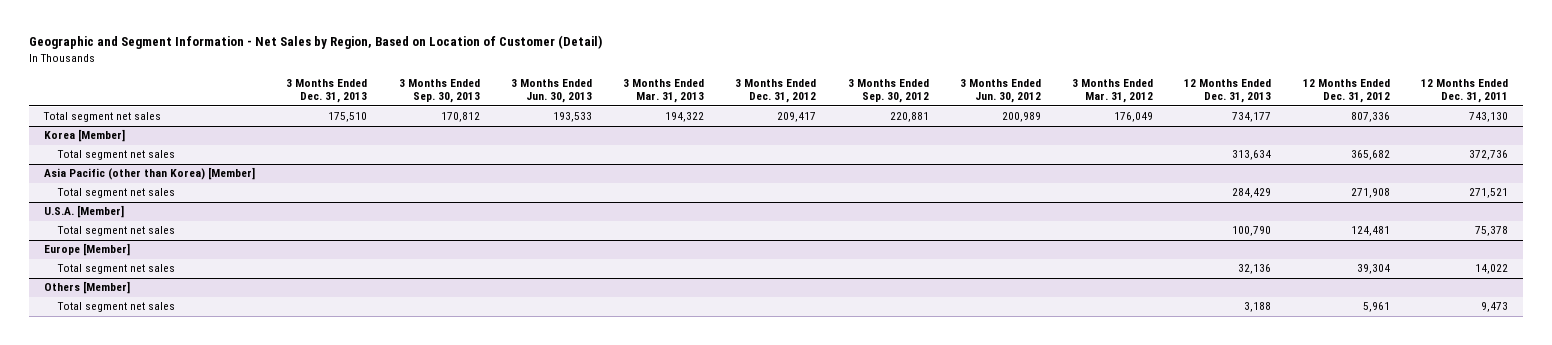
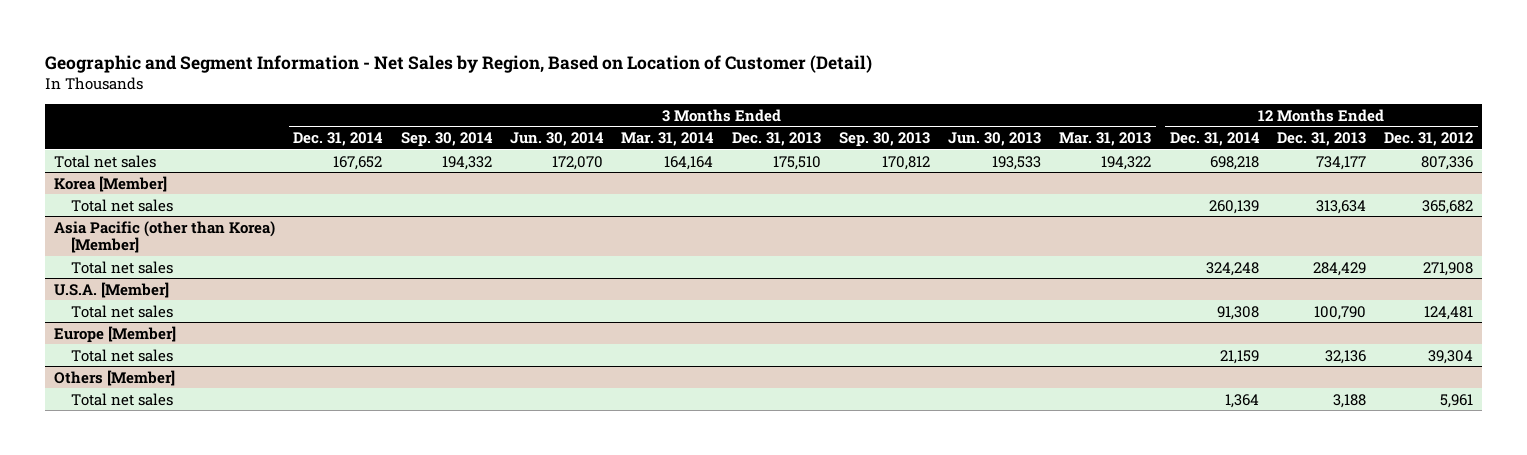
[735,78,817,104] 3 Months Ended Dec. 31, 2012 -> none
[847,78,929,104] 3 Months Ended Sep. 30, 2012 -> none
[959,78,1041,104] 3 Months Ended Jun. 30, 2012 -> none
[1072,78,1154,104] 3 Months Ended Mar. 31, 2012 -> none
[1420,78,1508,104] 12 Months Ended Dec. 31, 2011 -> none
none -> [293,132,384,147] Dec. 31, 2014
none -> [400,132,493,148] Sep. 30, 2014
none -> [510,132,605,147] Jun. 30, 2014
none -> [621,132,715,147] Mar. 31, 2014
none -> [1169,132,1260,147] Dec. 31, 2014
[43,112,162,123] Total segment net sales -> [54,154,157,168] Total net sales
[56,150,175,161] Total segment net sales -> [70,198,173,212] Total net sales
[56,188,175,199] Total segment net sales -> [70,260,173,274] Total net sales
[56,226,175,237] Total segment net sales -> [70,304,173,318] Total net sales
[56,264,175,275] Total segment net sales -> [70,348,173,362] Total net sales
[56,302,175,313] Total segment net sales -> [70,392,173,406] Total net sales

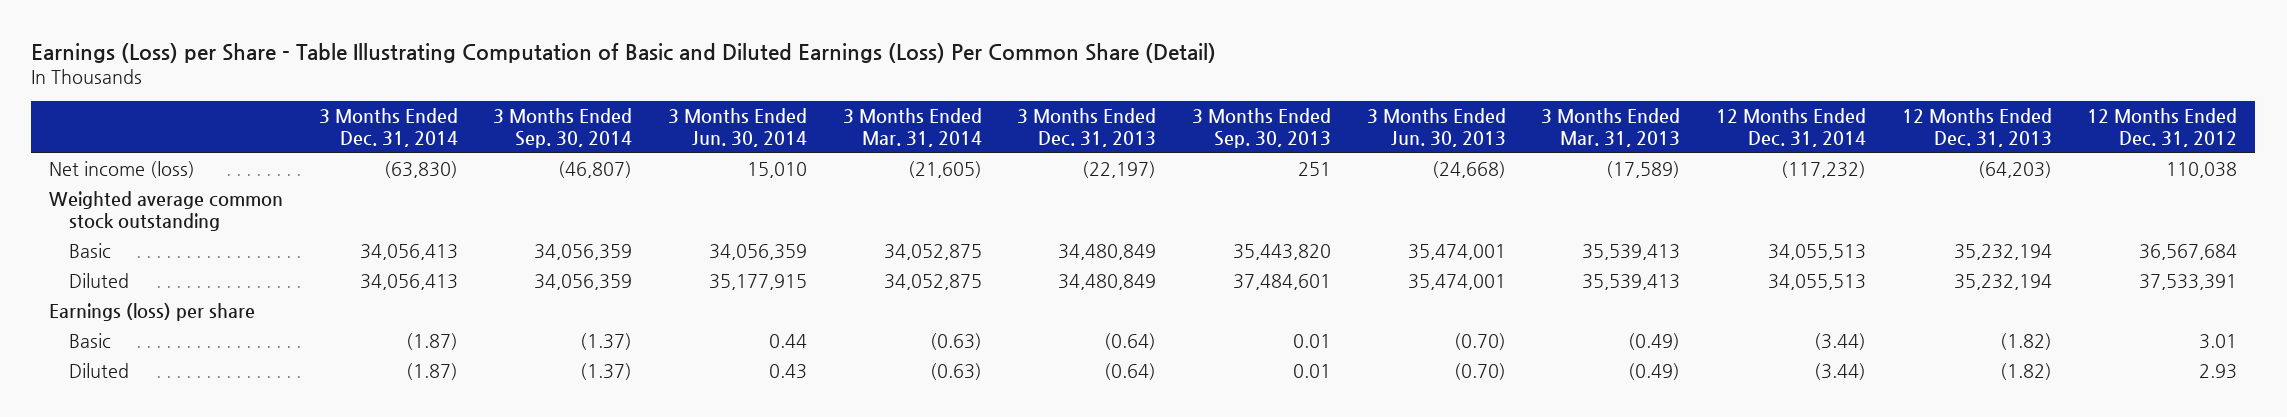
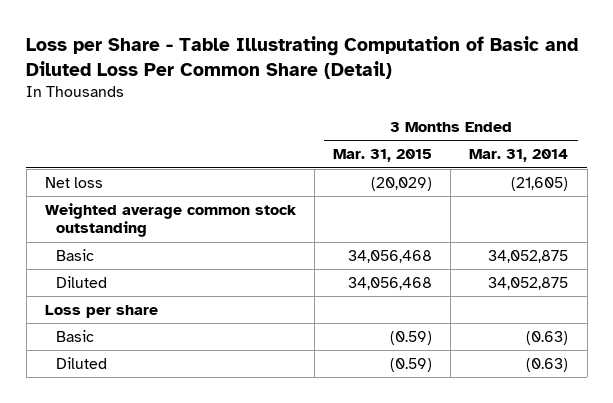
[31,42,1217,63] Earnings (Loss) per Share - Table Illustrating Computation of Basic and Diluted Earnings (Loss) Per Common Share (Detail) -> [26,36,579,79] Loss per Share - Table Illustrating Computation of Basic and Diluted Loss Per Common Share (Detail)
[318,108,458,147] 3 Months Ended Dec. 31, 2014 -> none
[493,108,633,148] 3 Months Ended Sep. 30, 2014 -> none
[668,108,808,147] 3 Months Ended Jun. 30, 2014 -> none
[1017,108,1157,147] 3 Months Ended Dec. 31, 2013 -> none
[1192,108,1332,148] 3 Months Ended Sep. 30, 2013 -> none
[1366,108,1506,147] 3 Months Ended Jun. 30, 2013 -> none
[1541,108,1681,147] 3 Months Ended Mar. 31, 2013 -> none
[1716,108,1867,147] 12 Months Ended Dec. 31, 2014 -> none
[1901,108,2052,147] 12 Months Ended Dec. 31, 2013 -> none
[2087,108,2238,147] 12 Months Ended Dec. 31, 2012 -> none
none -> [333,149,433,163] Mar. 31, 2015
[49,161,196,179] Net income (loss) -> [45,177,104,189] Net loss
[49,303,256,322] Earnings (loss) per share -> [45,305,159,319] Loss per share

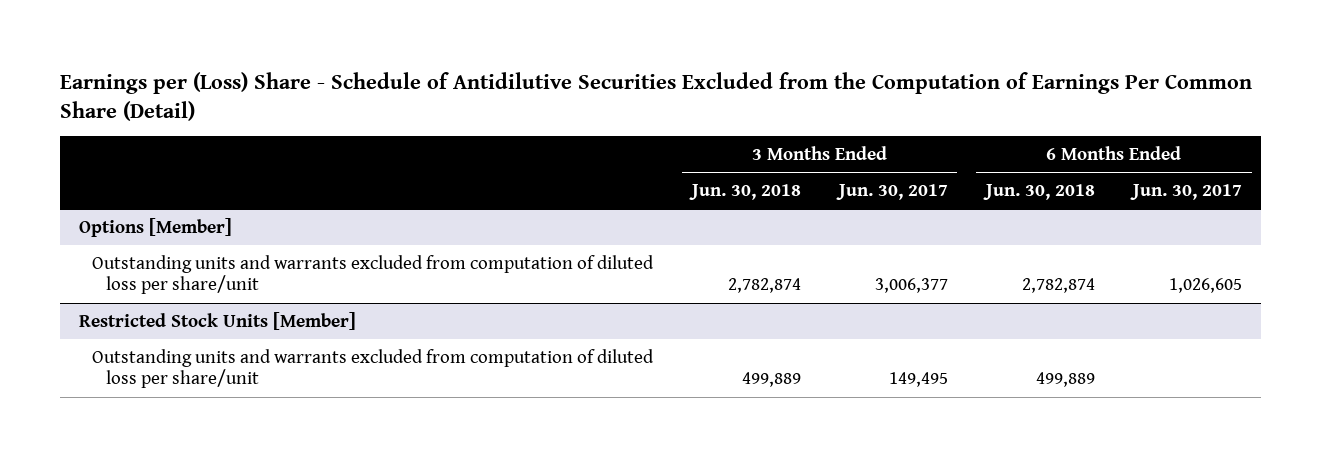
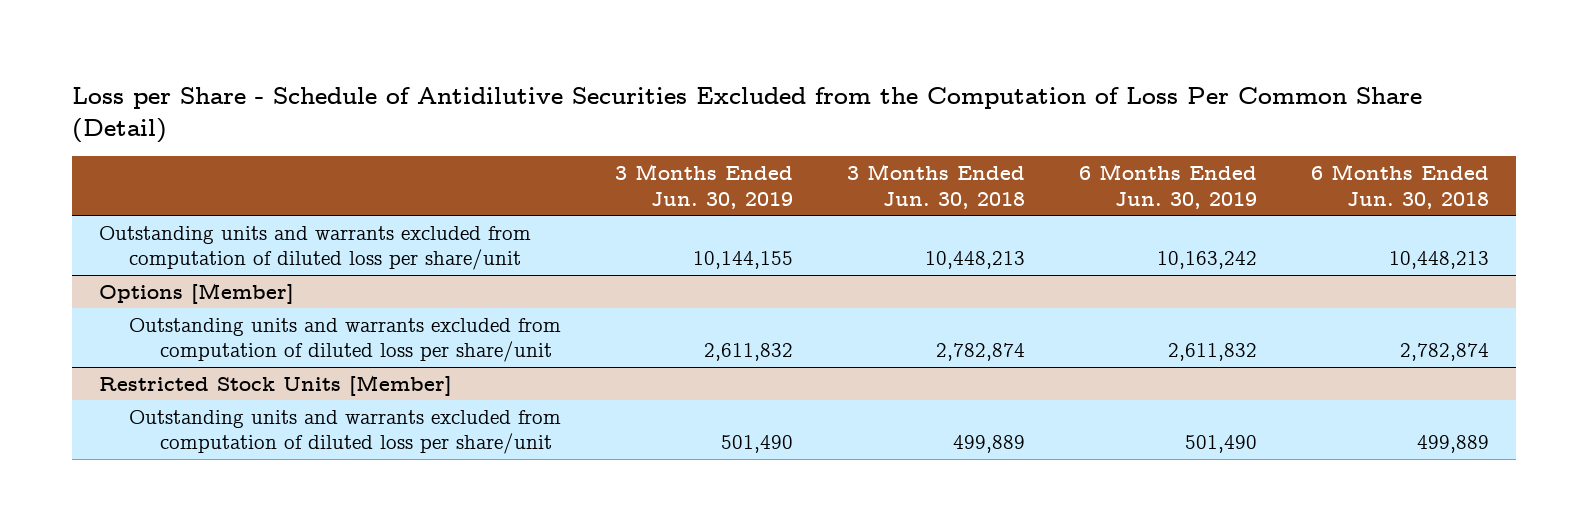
[59,71,1252,121] Earnings per (Loss) Share - Schedule of Antidilutive Securities Excluded from the Computation of Earnings Per Common Share (Detail) -> [71,86,1422,143] Loss per Share - Schedule of Antidilutive Securities Excluded from the Computation of Loss Per Common Share (Detail)
[835,183,948,200] Jun. 30, 2017 -> none
[1130,183,1243,200] Jun. 30, 2017 -> none
none -> [614,163,793,209] 3 Months Ended Jun. 30, 2019
none -> [1078,163,1257,209] 6 Months Ended Jun. 30, 2019
none -> [98,225,531,271] Outstanding units and warrants excluded from computation of diluted loss per share/unit

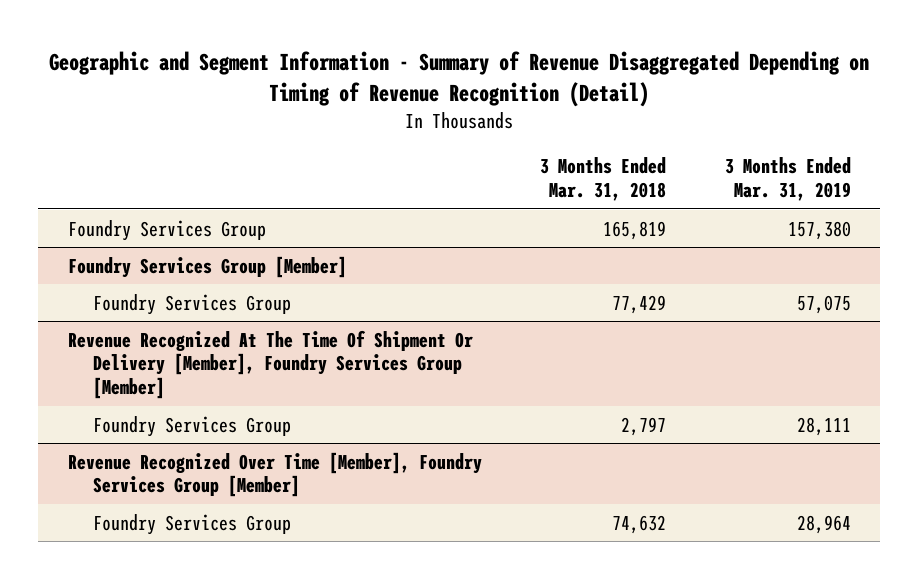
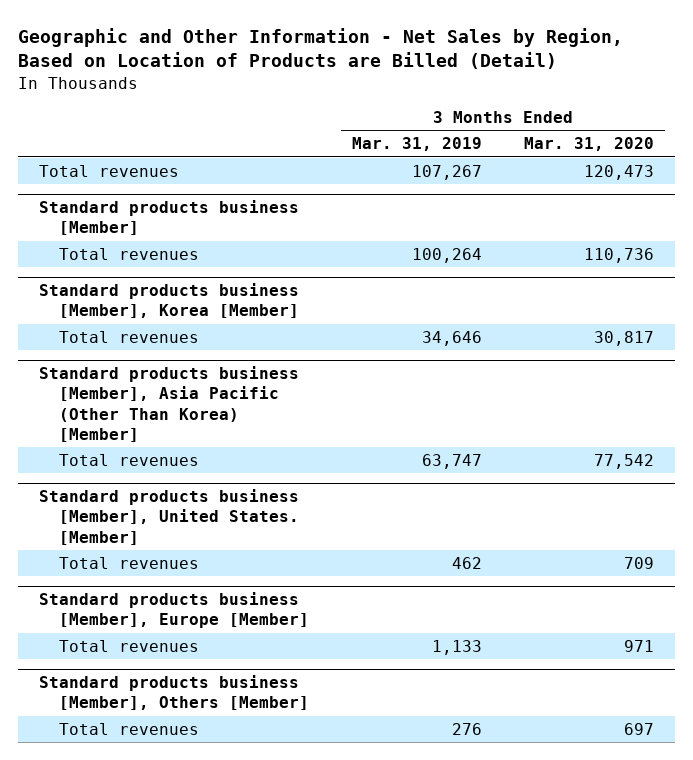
[49,50,870,107] Geographic and Segment Information - Summary of Revenue Disaggregated Depending on Timing of Revenue Recognition (Detail) -> [18,27,624,70] Geographic and Other Information - Net Sales by Region, Based on Location of Products are Billed (Detail)
[540,157,667,201] 3 Months Ended Mar. 31, 2018 -> none
none -> [523,137,654,152] Mar. 31, 2020
[67,219,266,241] Foundry Services Group -> none
[67,255,347,278] Foundry Services Group [Member] -> none
[93,293,292,315] Foundry Services Group -> none
[67,329,473,400] Revenue Recognized At The Time Of Shipment Or Delivery [Member], Foundry Services Group [Member] -> none
[93,415,292,437] Foundry Services Group -> none
[67,451,482,498] Revenue Recognized Over Time [Member], Foundry Services Group [Member] -> none
[93,513,292,535] Foundry Services Group -> none
none -> [39,164,180,177] Total revenues
none -> [39,200,300,236] Standard products business [Member]
none -> [59,247,200,260] Total revenues
none -> [39,283,300,319] Standard products business [Member], Korea [Member]
none -> [59,330,200,343] Total revenues
none -> [39,366,300,443] Standard products business [Member], Asia Pacific (Other Than Korea) [Member]
none -> [59,453,200,466] Total revenues
none -> [39,489,300,545] Standard products business [Member], United States. [Member]
none -> [59,556,200,569] Total revenues
none -> [39,592,310,629] Standard products business [Member], Europe [Member]
none -> [59,639,200,652] Total revenues
none -> [39,675,310,711] Standard products business [Member], Others [Member]
none -> [59,722,200,735] Total revenues

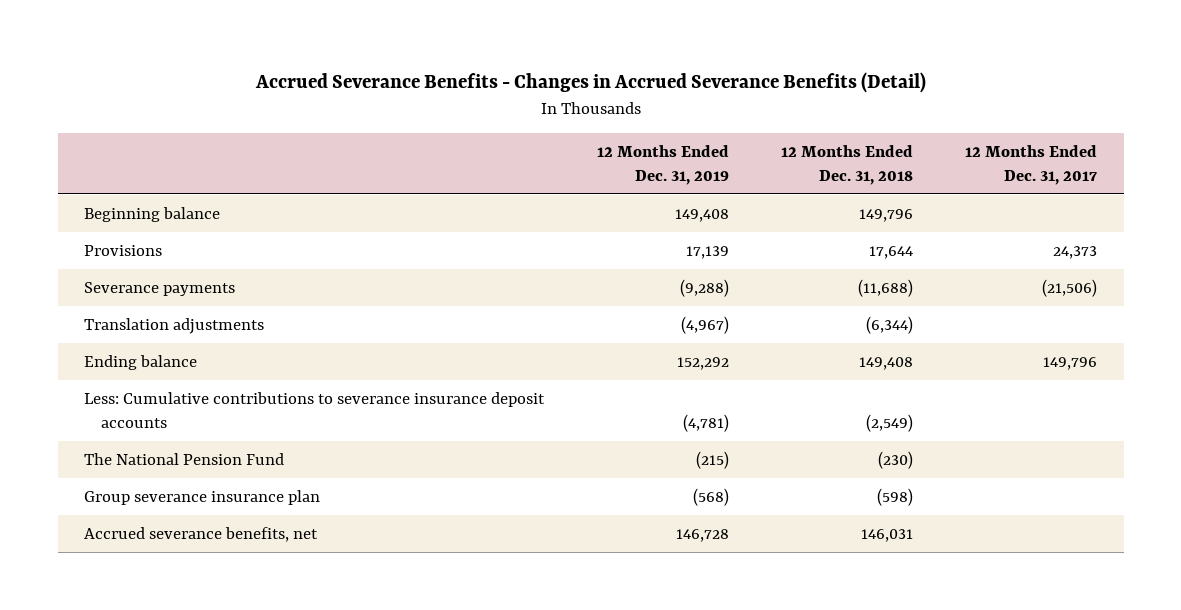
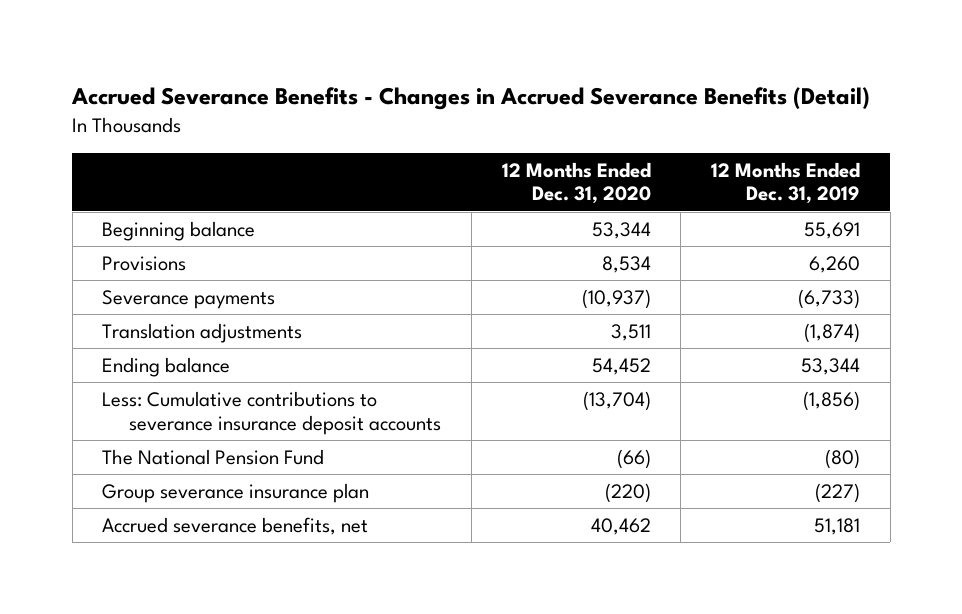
[780,144,913,185] 12 Months Ended Dec. 31, 2018 -> none
[965,144,1098,185] 12 Months Ended Dec. 31, 2017 -> none
none -> [501,161,651,205] 12 Months Ended Dec. 31, 2020
[674,208,729,222] 149,408 -> [804,221,861,239] 55,691
[685,245,729,259] 17,139 -> [809,255,861,273] 6,260
[679,278,729,297] (9,288) -> [798,288,861,309] (6,733)
[680,315,729,334] (4,967) -> [804,322,861,343] (1,874)
[676,356,729,370] 152,292 -> [801,357,861,375] 53,344
[682,413,729,432] (4,781) -> [803,390,861,411] (1,856)
[695,450,729,469] (215) -> [825,448,861,469] (80)
[692,487,729,506] (568) -> [815,482,861,503] (227)
[675,528,729,542] 146,728 -> [814,517,861,535] 51,181

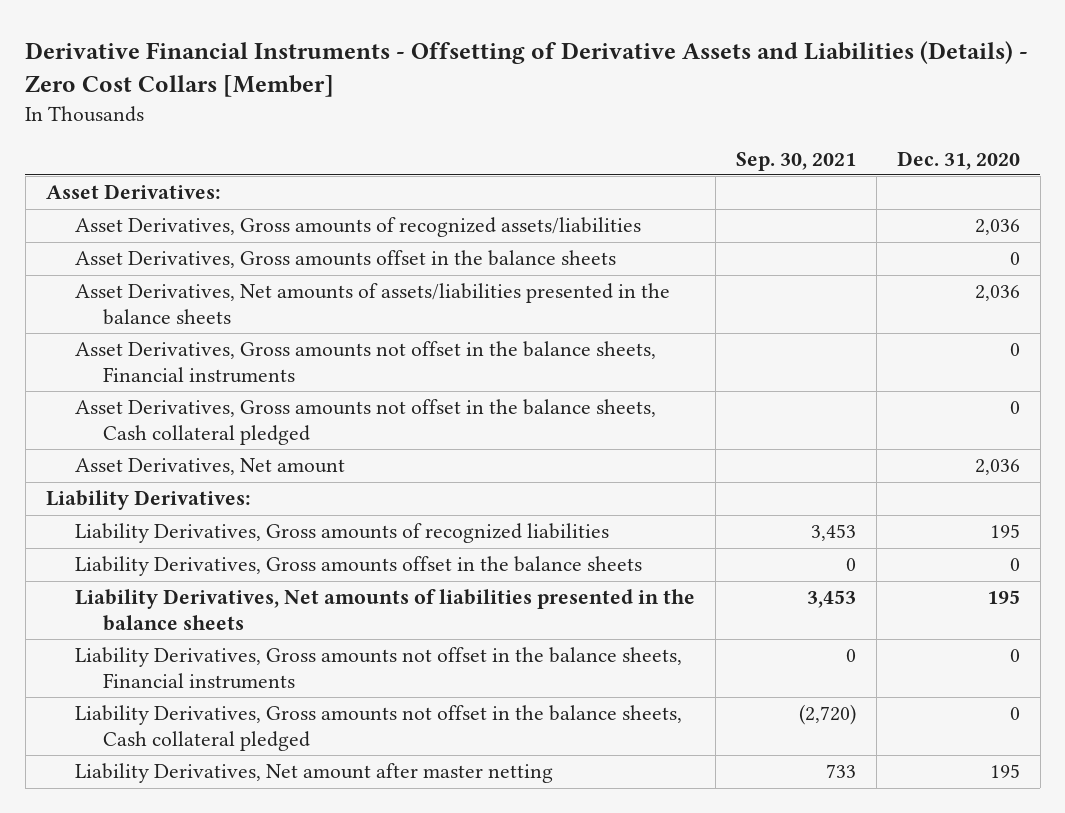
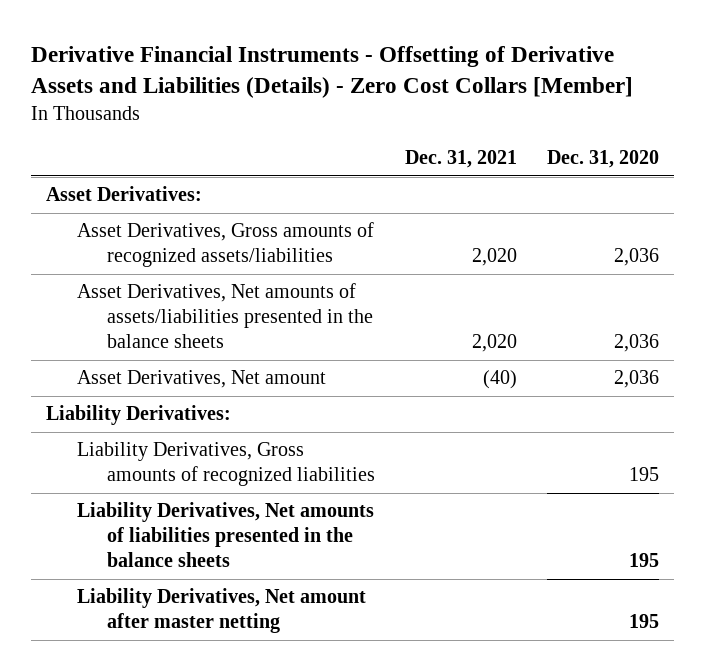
[735,151,856,171] Sep. 30, 2021 -> none
none -> [405,150,518,169] Dec. 31, 2021
[74,250,616,269] Asset Derivatives, Gross amounts offset in the balance sheets -> none
[74,341,656,383] Asset Derivatives, Gross amounts not offset in the balance sheets, Financial instruments -> none
[74,399,656,445] Asset Derivatives, Gross amounts not offset in the balance sheets, Cash collateral pledged -> none
[74,556,642,577] Liability Derivatives, Gross amounts offset in the balance sheets -> none
[74,647,682,689] Liability Derivatives, Gross amounts not offset in the balance sheets, Financial instruments -> none
[74,705,682,751] Liability Derivatives, Gross amounts not offset in the balance sheets, Cash collateral pledged -> none

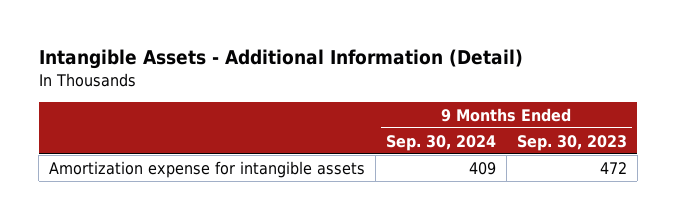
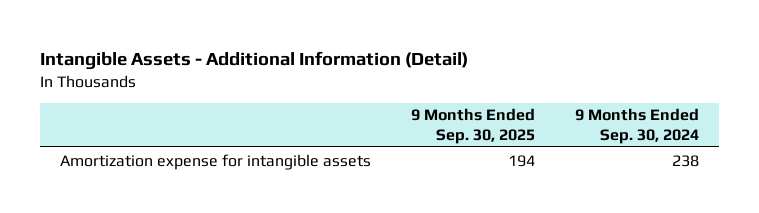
[516,134,627,151] Sep. 30, 2023 -> none
none -> [410,108,535,144] 9 Months Ended Sep. 30, 2025
[469,161,497,175] 409 -> [672,154,700,167] 238

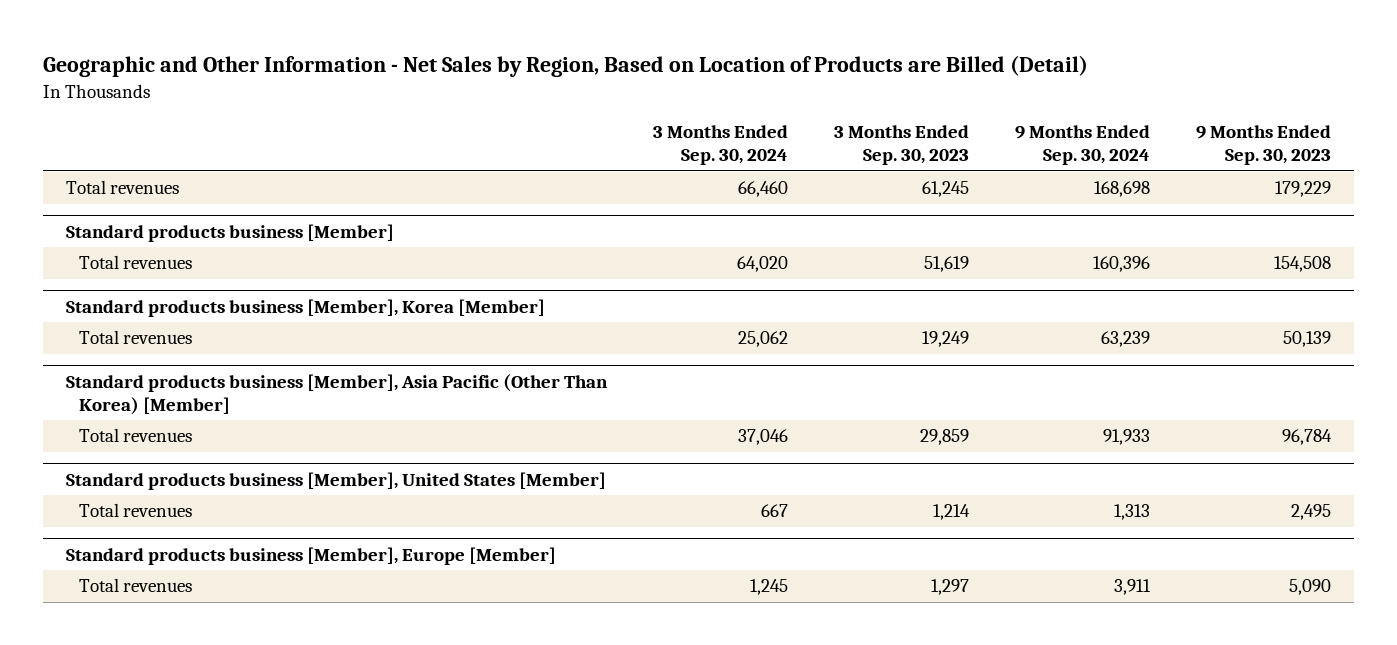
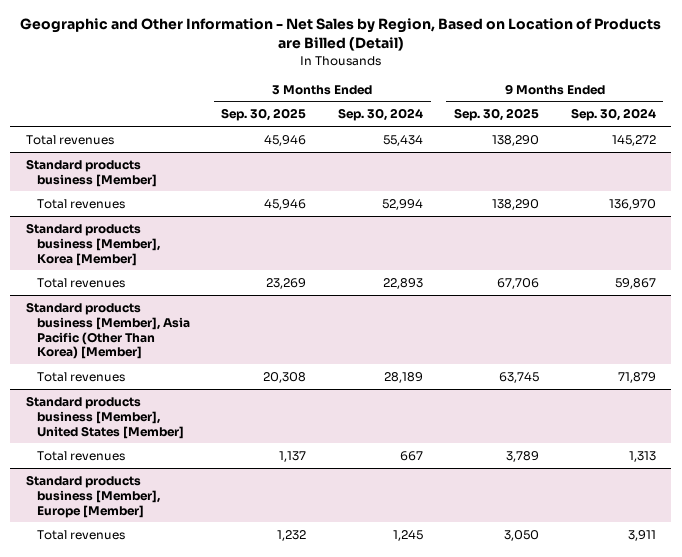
[833,125,969,166] 3 Months Ended Sep. 30, 2023 -> none
[1195,125,1331,166] 9 Months Ended Sep. 30, 2023 -> none
none -> [221,108,307,122] Sep. 30, 2025
none -> [454,108,540,122] Sep. 30, 2025
[737,181,788,198] 66,460 -> [382,134,423,146] 55,434
[1093,181,1150,198] 168,698 -> [611,134,656,146] 145,272
[736,256,788,273] 64,020 -> [381,198,423,210] 52,994
[1092,256,1150,273] 160,396 -> [608,198,656,210] 136,970
[737,331,788,348] 25,062 -> [382,277,423,289] 22,893
[1100,331,1150,348] 63,239 -> [614,277,656,289] 59,867
[737,429,788,446] 37,046 -> [383,371,423,383] 28,189
[1102,429,1150,446] 91,933 -> [617,371,656,383] 71,879

